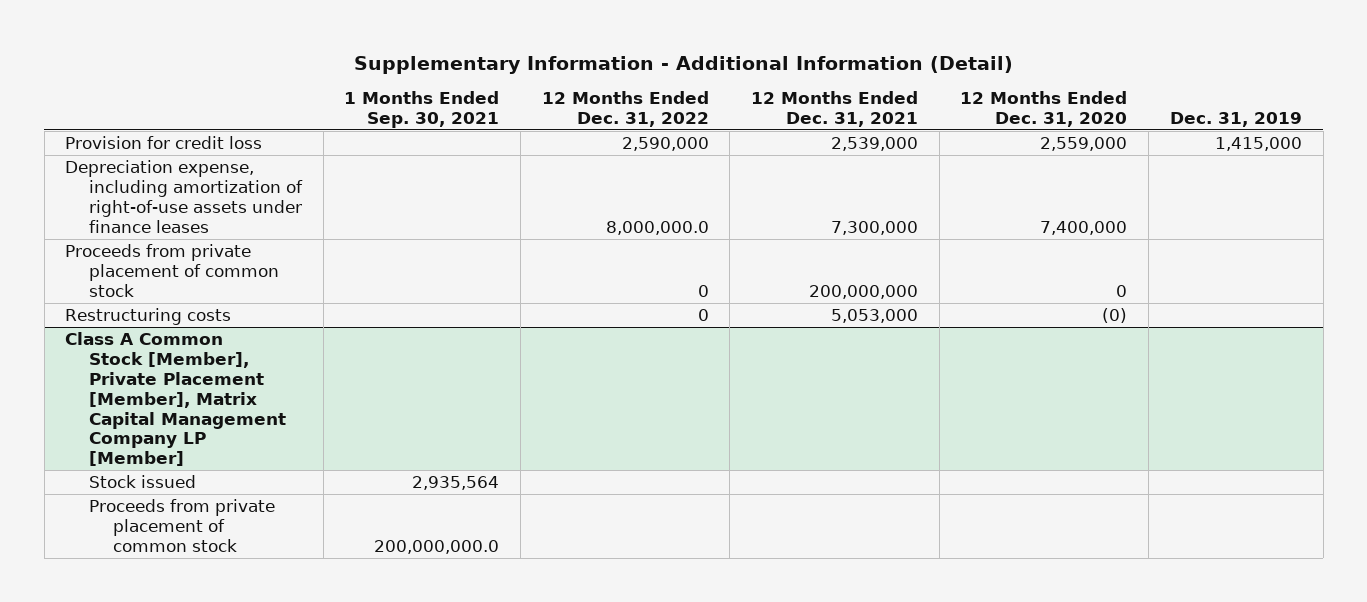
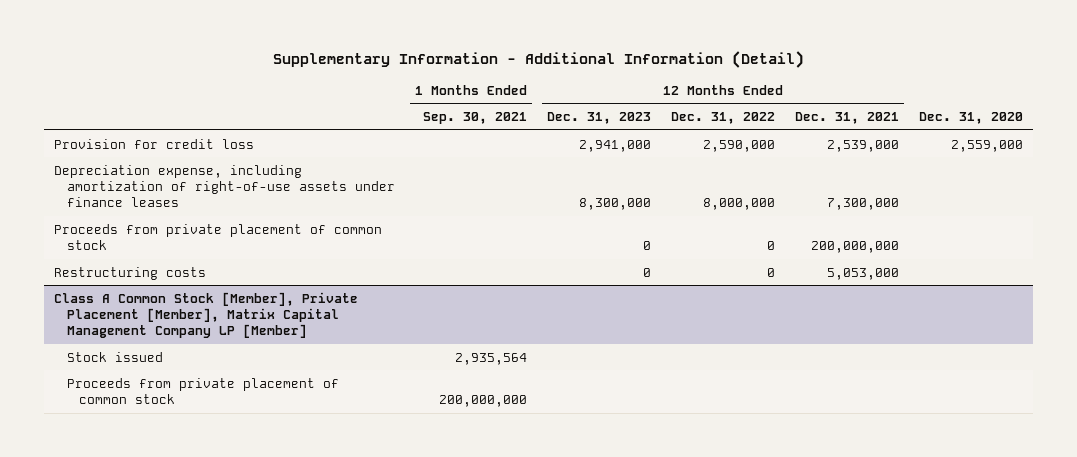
[960,90,1128,127] 12 Months Ended Dec. 31, 2020 -> none
[1169,111,1302,127] Dec. 31, 2019 -> none
none -> [546,112,651,125] Dec. 31, 2023
none -> [919,112,1024,125] Dec. 31, 2020
[605,220,709,235] 8,000,000.0 -> [703,198,776,211] 8,000,000
[374,539,500,554] 200,000,000.0 -> [438,395,527,408] 200,000,000

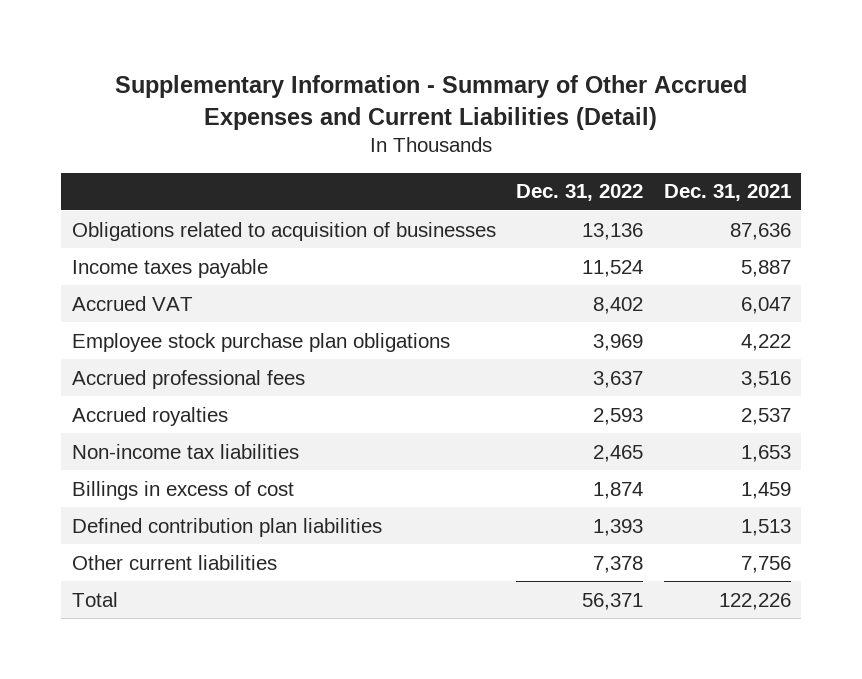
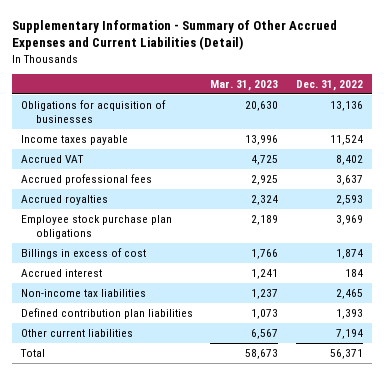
[663,184,791,202] Dec. 31, 2021 -> none
none -> [210,79,279,91] Mar. 31, 2023
[71,221,496,241] Obligations related to acquisition of businesses -> [20,99,166,124] Obligations for acquisition of businesses
[71,332,450,352] Employee stock purchase plan obligations -> [20,214,172,240] Employee stock purchase plan obligations
none -> [20,268,102,277] Accrued interest
[71,443,299,459] Non-income tax liabilities -> [20,288,146,297] Non-income tax liabilities
[593,555,644,573] 7,378 -> [336,328,364,339] 7,194

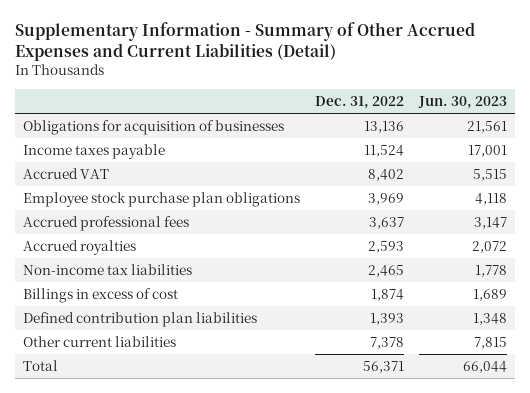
[210,79,279,91] Mar. 31, 2023 -> none
none -> [418,96,508,110] Jun. 30, 2023
[20,214,172,240] Employee stock purchase plan obligations -> [22,192,300,208] Employee stock purchase plan obligations
[20,268,102,277] Accrued interest -> none
[20,247,146,259] Billings in excess of cost -> [22,288,178,304] Billings in excess of cost
[336,328,364,339] 7,194 -> [369,337,404,350] 7,378

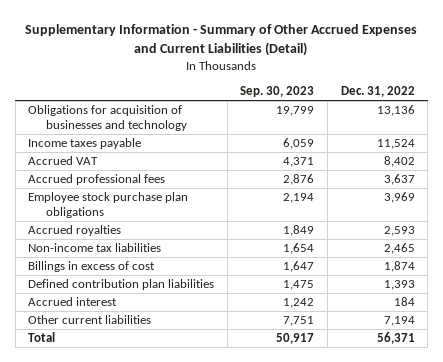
[418,96,508,110] Jun. 30, 2023 -> none
none -> [240,86,315,98] Sep. 30, 2023
[22,120,284,136] Obligations for acquisition of businesses -> [28,104,187,131] Obligations for acquisition of businesses and technology
[22,192,300,208] Employee stock purchase plan obligations -> [28,191,189,218] Employee stock purchase plan obligations
none -> [28,296,118,306] Accrued interest
[369,337,404,350] 7,378 -> [383,315,415,326] 7,194

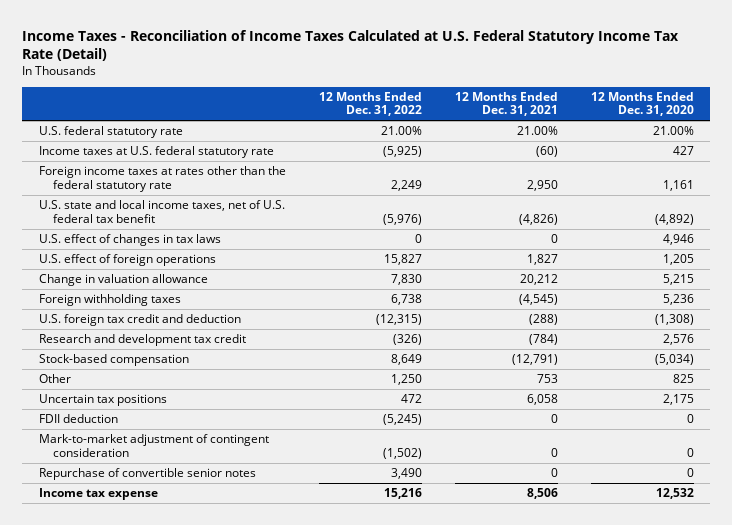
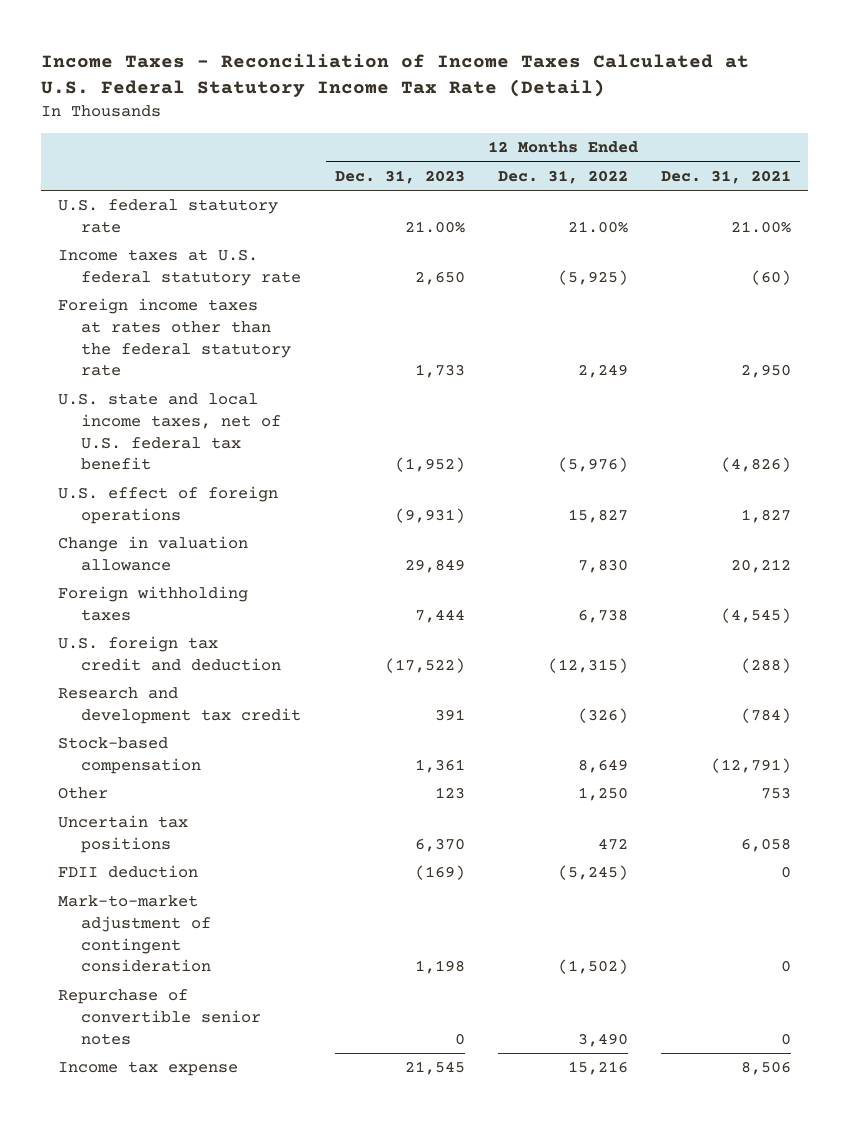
[590,91,694,117] 12 Months Ended Dec. 31, 2020 -> none
none -> [334,169,465,184] Dec. 31, 2023
[38,234,221,247] U.S. effect of changes in tax laws -> none

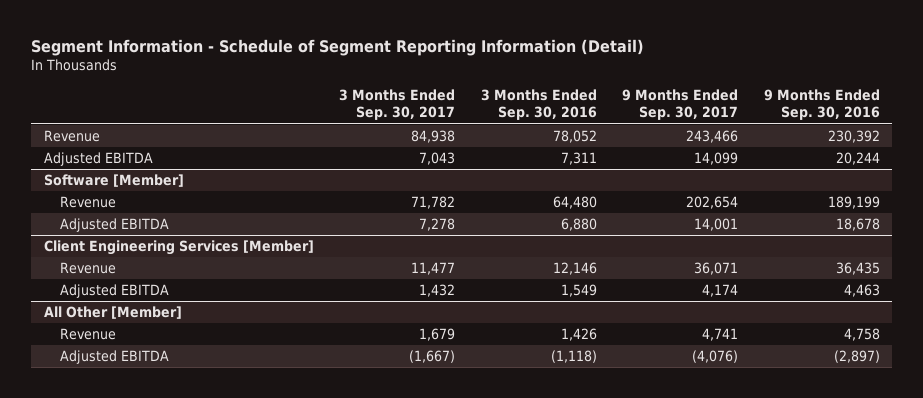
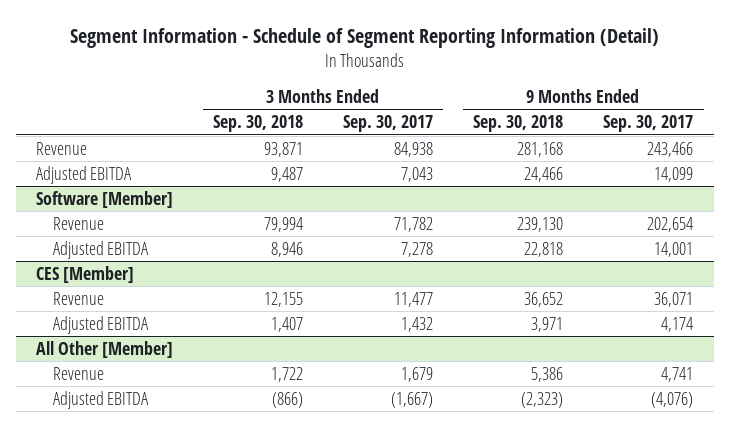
[480,89,597,121] 3 Months Ended Sep. 30, 2016 -> none
[763,89,880,121] 9 Months Ended Sep. 30, 2016 -> none
none -> [213,115,304,133] Sep. 30, 2018
none -> [473,115,564,133] Sep. 30, 2018
[43,240,314,256] Client Engineering Services [Member] -> [36,265,135,283] CES [Member]

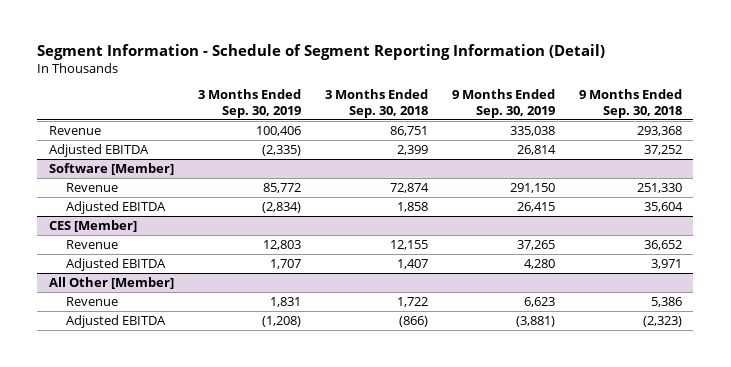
[343,115,434,133] Sep. 30, 2017 -> none
[603,115,694,133] Sep. 30, 2017 -> none
none -> [198,89,302,118] 3 Months Ended Sep. 30, 2019
none -> [451,89,555,118] 9 Months Ended Sep. 30, 2019
[264,141,304,157] 93,871 -> [389,125,428,136] 86,751
[517,141,564,157] 281,168 -> [636,125,682,136] 293,368
[271,166,304,182] 9,487 -> [396,144,428,155] 2,399
[524,166,564,182] 24,466 -> [643,144,682,155] 37,252
[264,216,304,232] 79,994 -> [389,182,429,193] 72,874
[517,216,564,232] 239,130 -> [636,182,682,193] 251,330
[271,241,304,257] 8,946 -> [396,201,428,212] 1,858
[524,241,564,257] 22,818 -> [643,201,683,212] 35,604

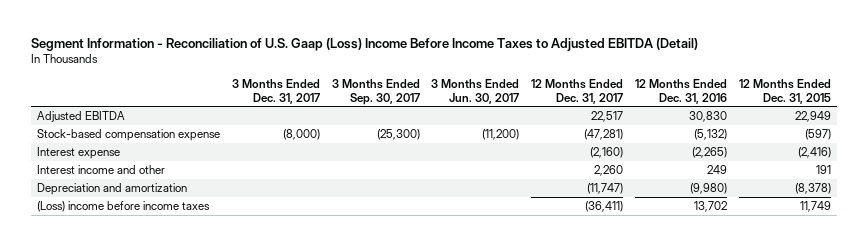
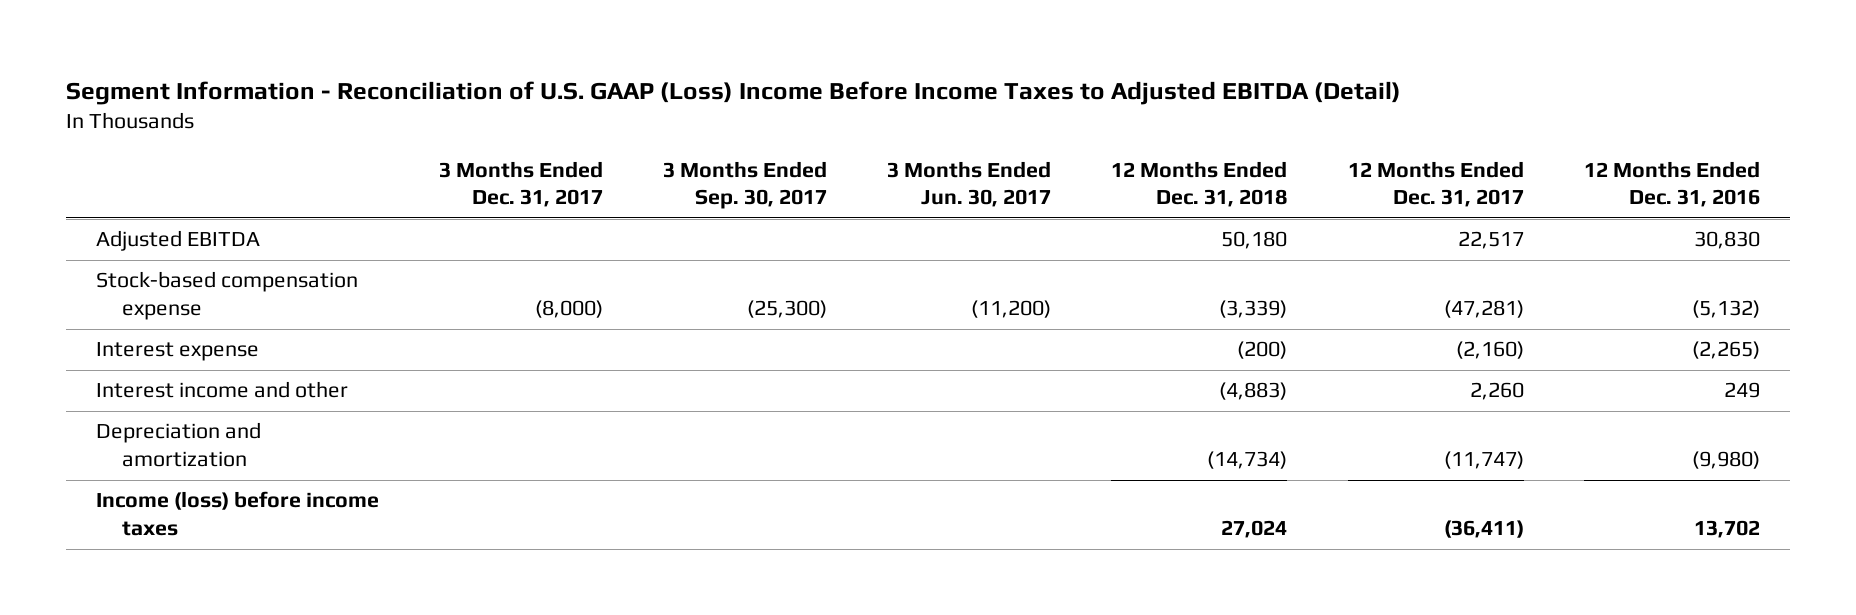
[30,38,698,52] Segment Information - Reconciliation of U.S. Gaap (Loss) Income Before Income Taxes to Adjusted EBITDA (Detail) -> [66,81,1402,106] Segment Information - Reconciliation of U.S. GAAP (Loss) Income Before Income Taxes to Adjusted EBITDA (Detail)
[739,78,832,104] 12 Months Ended Dec. 31, 2015 -> none
none -> [1111,160,1288,208] 12 Months Ended Dec. 31, 2018
[36,201,210,213] (Loss) income before income taxes -> [96,491,380,536] Income (loss) before income taxes

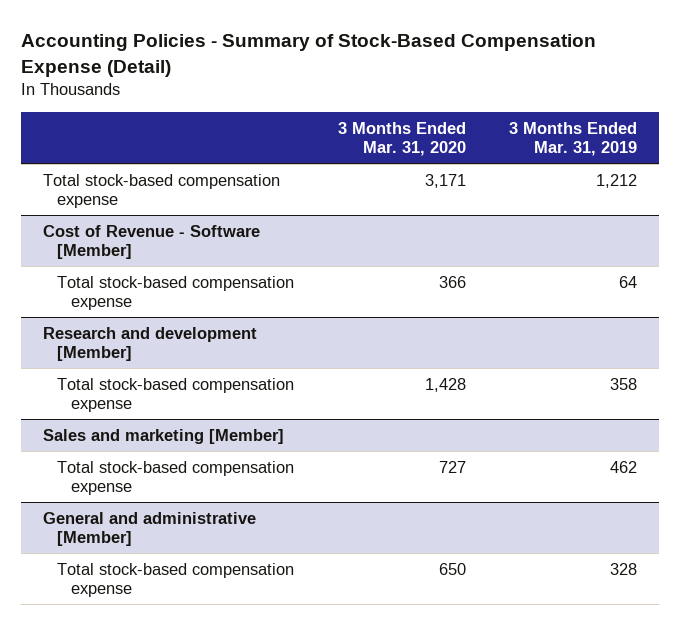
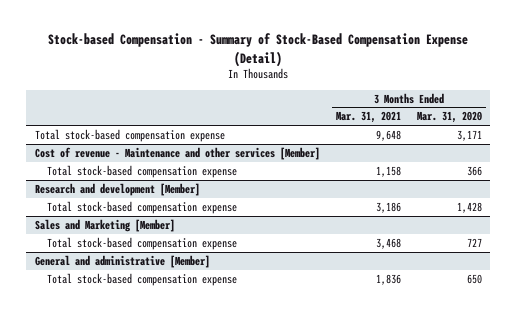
[21,34,597,77] Accounting Policies - Summary of Stock-Based Compensation Expense (Detail) -> [48,33,469,67] Stock-based Compensation - Summary of Stock-Based Compensation Expense (Detail)
[509,121,638,157] 3 Months Ended Mar. 31, 2019 -> none
none -> [335,111,401,124] Mar. 31, 2021
[43,224,261,260] Cost of Revenue - Software [Member] -> [34,146,320,160] Cost of revenue - Maintenance and other services [Member]
[43,428,285,444] Sales and marketing [Member] -> [34,218,175,232] Sales and Marketing [Member]

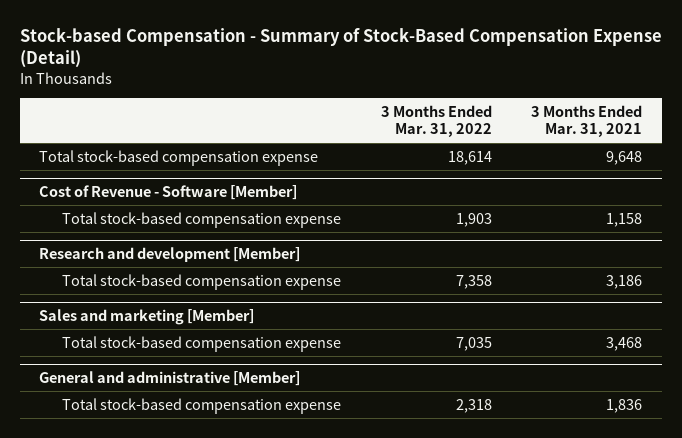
[417,111,483,124] Mar. 31, 2020 -> none
none -> [380,104,492,138] 3 Months Ended Mar. 31, 2022
[34,146,320,160] Cost of revenue - Maintenance and other services [Member] -> [39,185,298,201] Cost of Revenue - Software [Member]
[34,218,175,232] Sales and Marketing [Member] -> [39,309,255,326] Sales and marketing [Member]

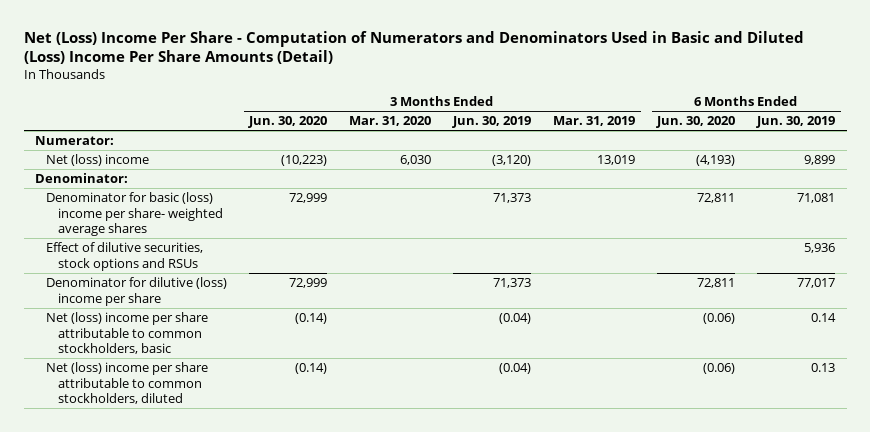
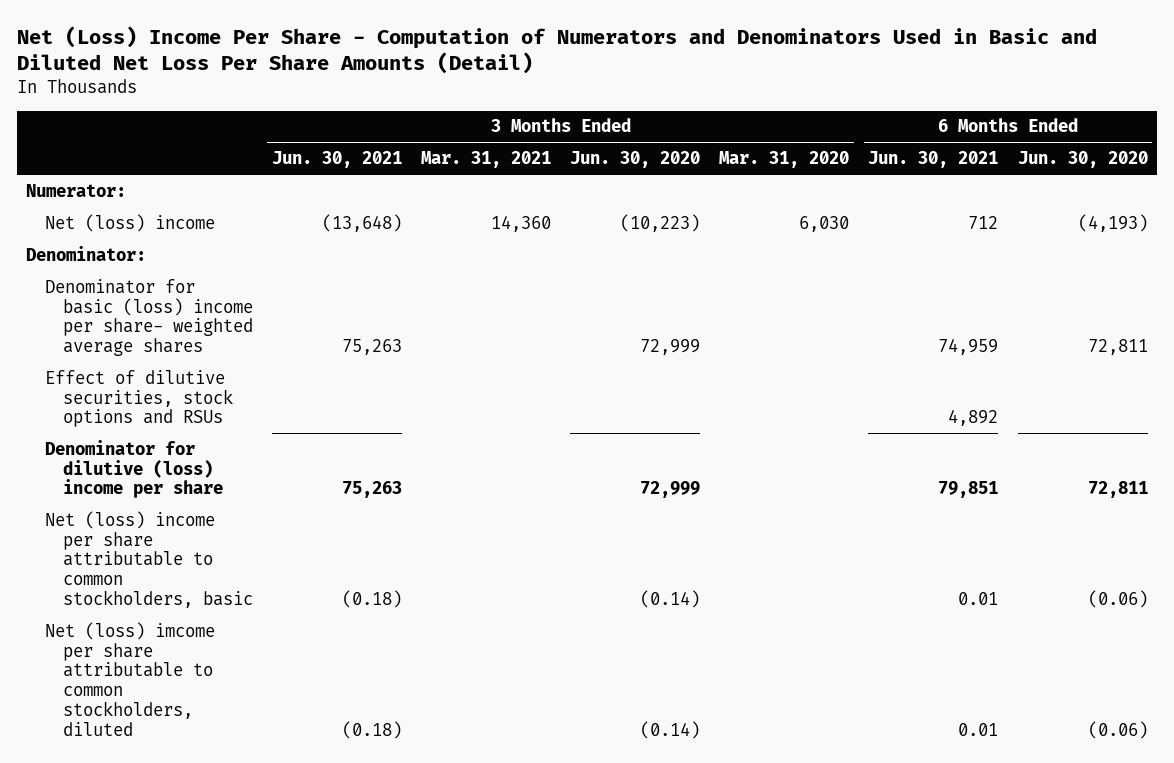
[23,31,804,65] Net (Loss) Income Per Share - Computation of Numerators and Denominators Used in Basic and Diluted (Loss) Income Per Share Amounts (Detail) -> [16,25,1097,75] Net (Loss) Income Per Share - Computation of Numerators and Denominators Used in Basic and Diluted Net Loss Per Share Amounts (Detail)
[452,116,532,129] Jun. 30, 2019 -> none
[553,116,636,127] Mar. 31, 2019 -> none
[756,116,836,129] Jun. 30, 2019 -> none
none -> [272,151,403,169] Jun. 30, 2021
none -> [421,151,552,169] Mar. 31, 2021
none -> [868,151,999,169] Jun. 30, 2021
[46,362,209,405] Net (loss) income per share attributable to common stockholders, diluted -> [44,621,215,736] Net (loss) imcome per share attributable to common stockholders, diluted

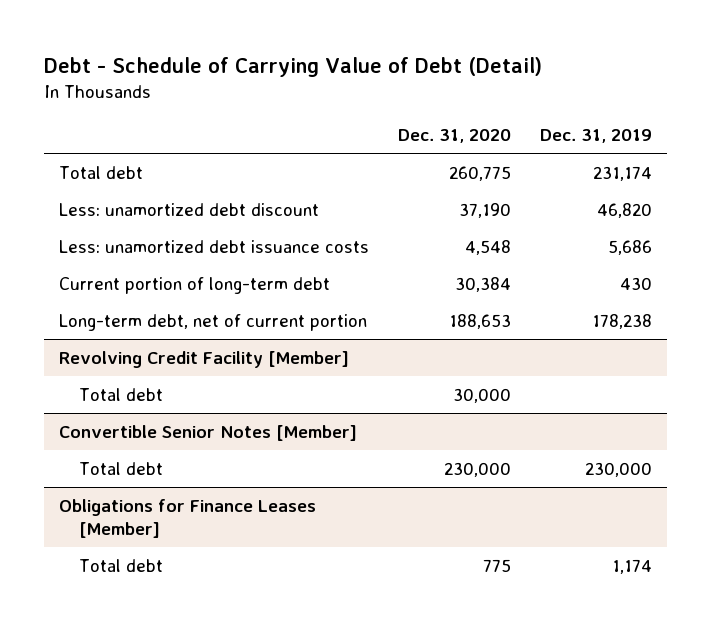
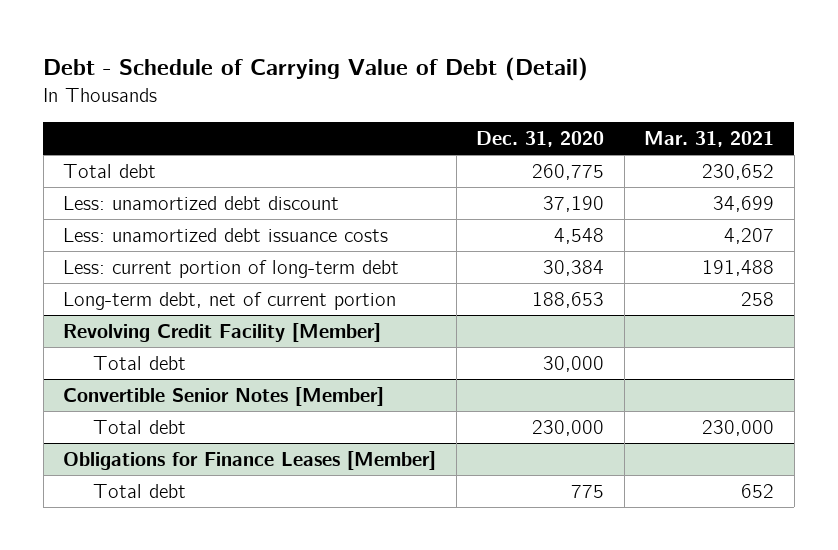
[540,129,653,144] Dec. 31, 2019 -> none
none -> [644,131,775,148] Mar. 31, 2021
[58,276,330,294] Current portion of long-term debt -> [63,260,400,279] Less: current portion of long-term debt

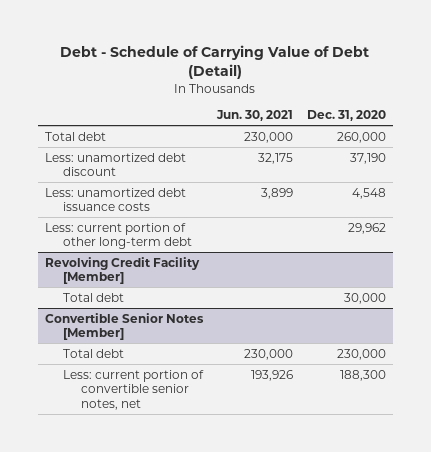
[644,131,775,148] Mar. 31, 2021 -> none
none -> [216,110,294,122] Jun. 30, 2021
[532,164,605,181] 260,775 -> [336,131,386,143] 260,000
[63,292,397,311] Long-term debt, net of current portion -> none
[63,260,400,279] Less: current portion of long-term debt -> [44,222,193,250] Less: current portion of other long-term debt
[543,260,605,277] 30,384 -> [347,222,386,234] 29,962
[63,451,437,471] Obligations for Finance Leases [Member] -> none
[93,484,187,499] Total debt -> none
none -> [63,369,205,411] Less: current portion of convertible senior notes, net

